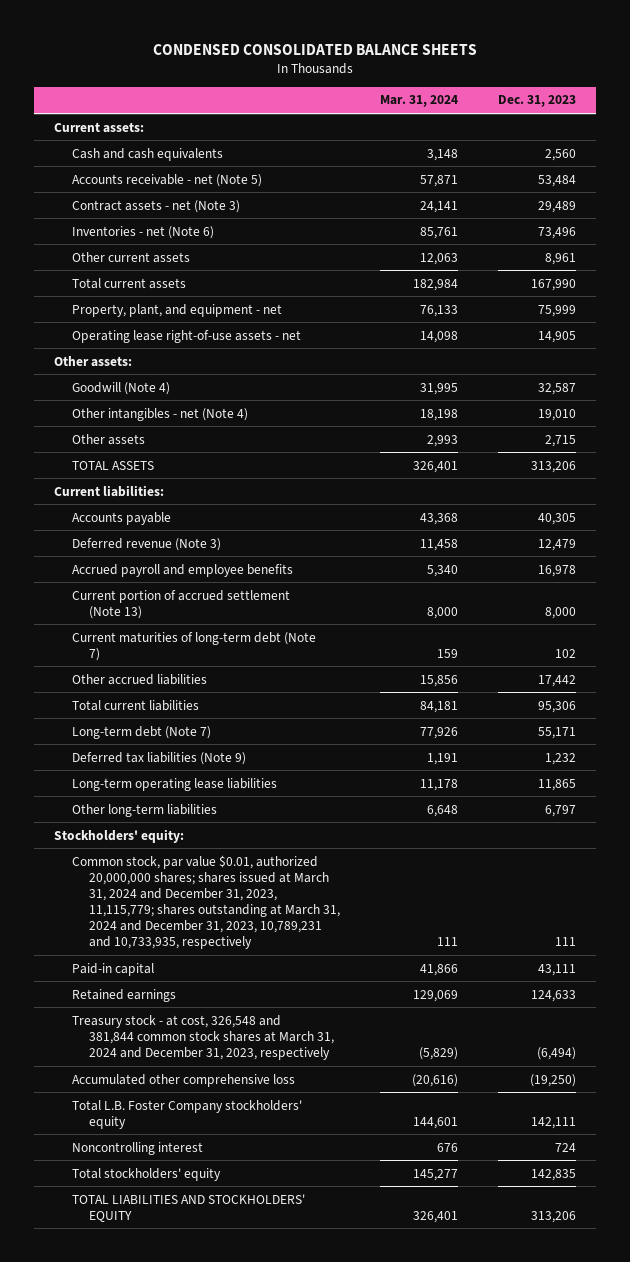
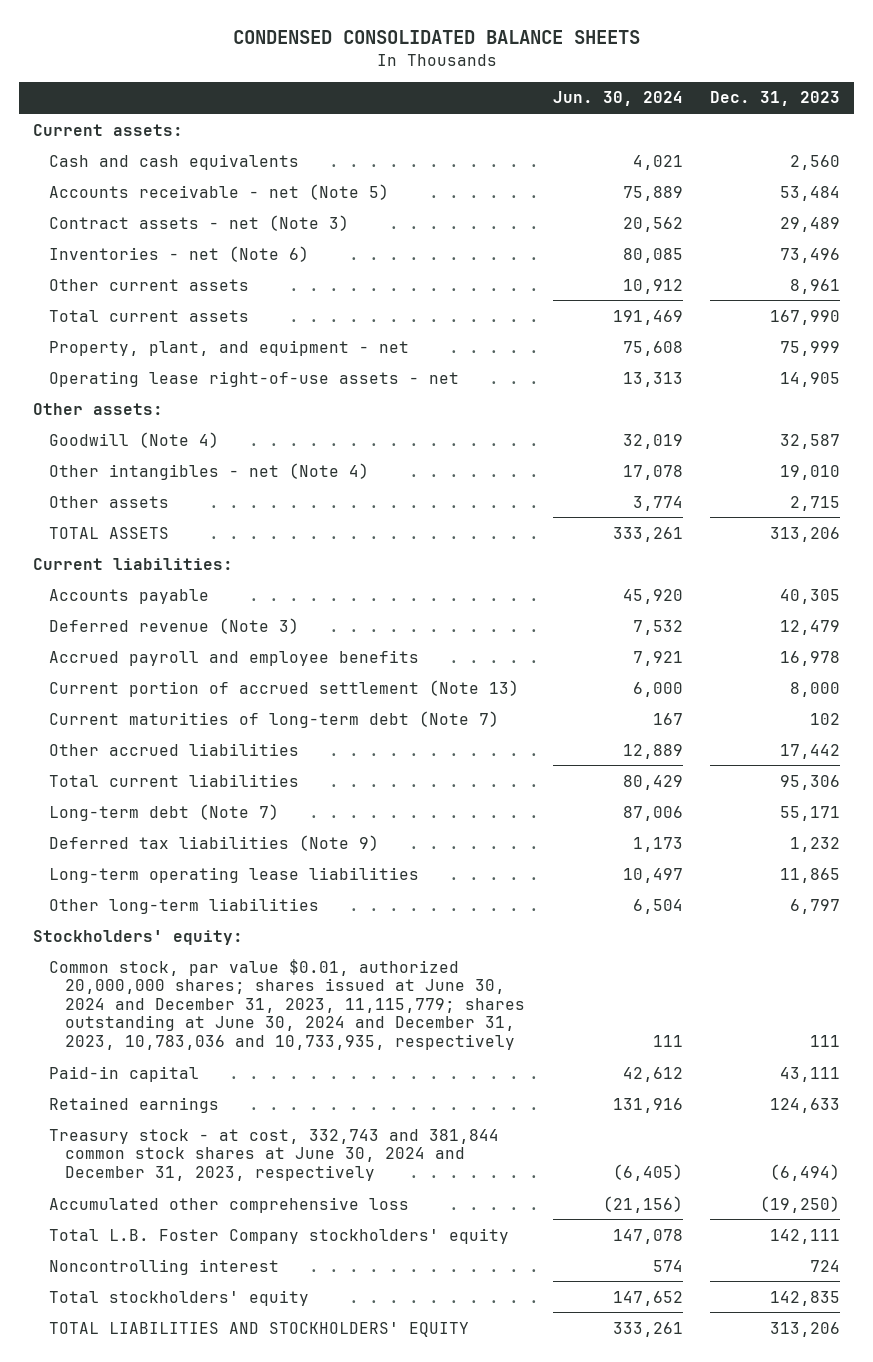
[380,95,459,108] Mar. 31, 2024 -> none
none -> [552,91,683,107] Jun. 30, 2024
[71,854,341,950] Common stock, par value $0.01, authorized 20,000,000 shares; shares issued at March 31, 2024 and December 31, 2023, 11,115,779; shares outstanding at March 31, 2024 and December 31, 2023, 10,789,231 and 10,733,935, respectively -> [48,958,525,1051] Common stock, par value $0.01, authorized 20,000,000 shares; shares issued at June 30, 2024 and December 31, 2023, 11,115,779; shares outstanding at June 30, 2024 and December 31, 2023, 10,783,036 and 10,733,935, respectively
[71,1014,335,1060] Treasury stock - at cost, 326,548 and 381,844 common stock shares at March 31, 2024 and December 31, 2023, respectively -> [48,1128,499,1181] Treasury stock - at cost, 332,743 and 381,844 common stock shares at June 30, 2024 and December 31, 2023, respectively

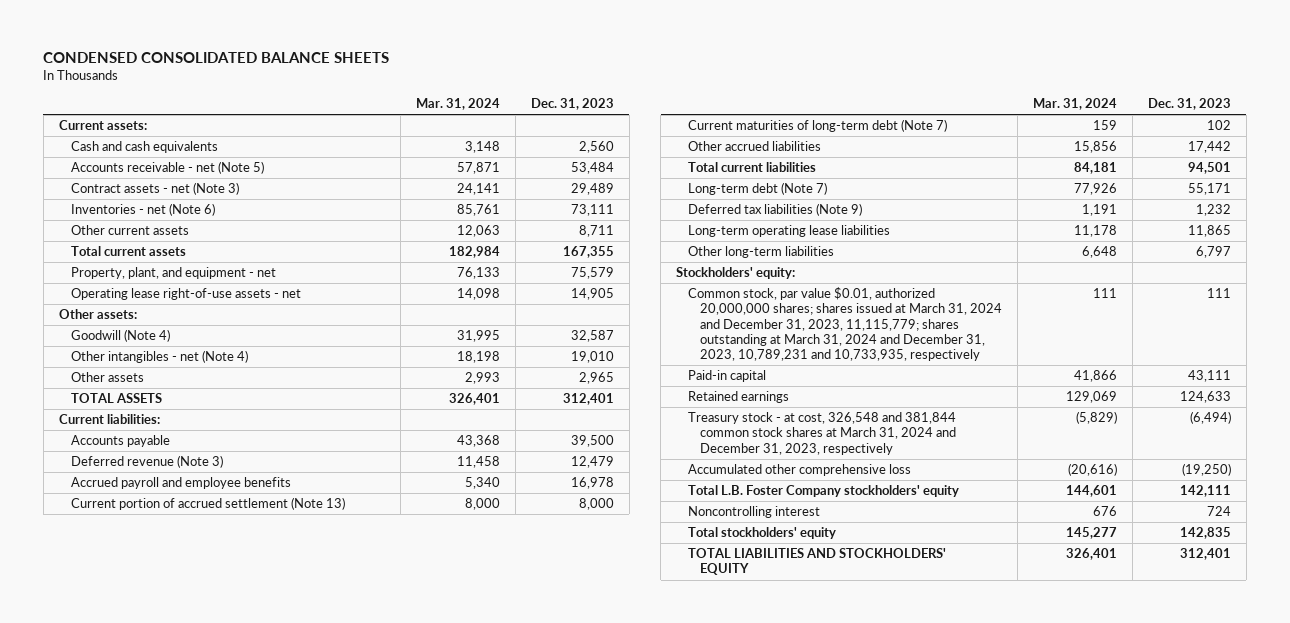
[552,91,683,107] Jun. 30, 2024 -> none
none -> [415,97,500,110] Mar. 31, 2024
[780,247,841,263] 73,496 -> [570,204,614,217] 73,111
[790,278,841,294] 8,961 -> [578,225,614,238] 8,711
[770,309,841,325] 167,990 -> [562,246,614,259] 167,355
[780,340,841,356] 75,999 -> [570,267,614,280] 75,579
[790,495,841,511] 2,715 -> [578,372,614,385] 2,965
[770,526,841,542] 313,206 -> [562,393,614,406] 312,401
[780,588,841,604] 40,305 -> [570,435,614,448] 39,500
[780,774,841,790] 95,306 -> [1188,162,1232,175] 94,501
[48,958,525,1051] Common stock, par value $0.01, authorized 20,000,000 shares; shares issued at June 30, 2024 and December 31, 2023, 11,115,779; shares outstanding at June 30, 2024 and December 31, 2023, 10,783,036 and 10,733,935, respectively -> [688,287,1003,361] Common stock, par value $0.01, authorized 20,000,000 shares; shares issued at March 31, 2024 and December 31, 2023, 11,115,779; shares outstanding at March 31, 2024 and December 31, 2023, 10,789,231 and 10,733,935, respectively
[48,1128,499,1181] Treasury stock - at cost, 332,743 and 381,844 common stock shares at June 30, 2024 and December 31, 2023, respectively -> [688,412,957,455] Treasury stock - at cost, 326,548 and 381,844 common stock shares at March 31, 2024 and December 31, 2023, respectively
[770,1321,841,1337] 313,206 -> [1180,548,1232,561] 312,401

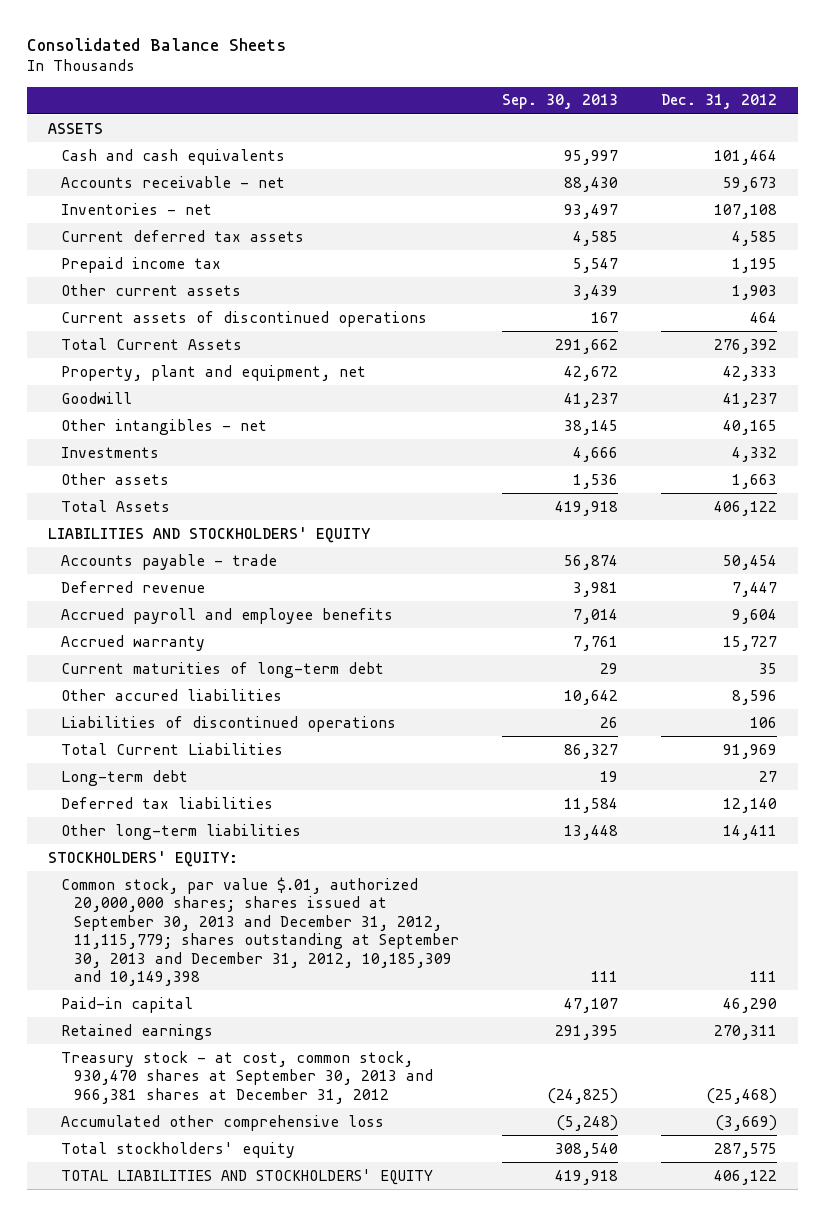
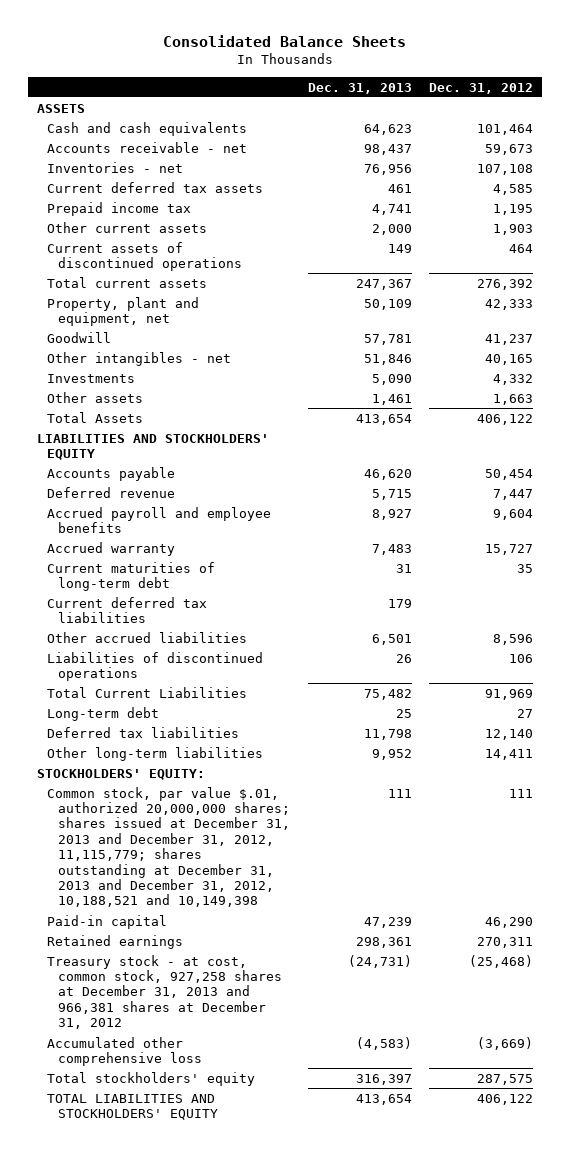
[502,94,619,110] Sep. 30, 2013 -> none
none -> [307,82,412,94] Dec. 31, 2013
[61,337,243,350] Total Current Assets -> [47,276,208,288] Total current assets
[61,553,278,570] Accounts payable - trade -> [47,466,176,481] Accounts payable
none -> [47,596,208,623] Current deferred tax liabilities
[61,688,283,701] Other accured liabilities -> [47,631,248,643] Other accrued liabilities
[61,876,460,987] Common stock, par value $.01, authorized 20,000,000 shares; shares issued at September 30, 2013 and December 31, 2012, 11,115,779; shares outstanding at September 30, 2013 and December 31, 2012, 10,185,309 and 10,149,398 -> [47,786,291,908] Common stock, par value $.01, authorized 20,000,000 shares; shares issued at December 31, 2013 and December 31, 2012, 11,115,779; shares outstanding at December 31, 2013 and December 31, 2012, 10,188,521 and 10,149,398
[61,1050,434,1104] Treasury stock - at cost, common stock, 930,470 shares at September 30, 2013 and 966,381 shares at December 31, 2012 -> [47,954,283,1030] Treasury stock - at cost, common stock, 927,258 shares at December 31, 2013 and 966,381 shares at December 31, 2012

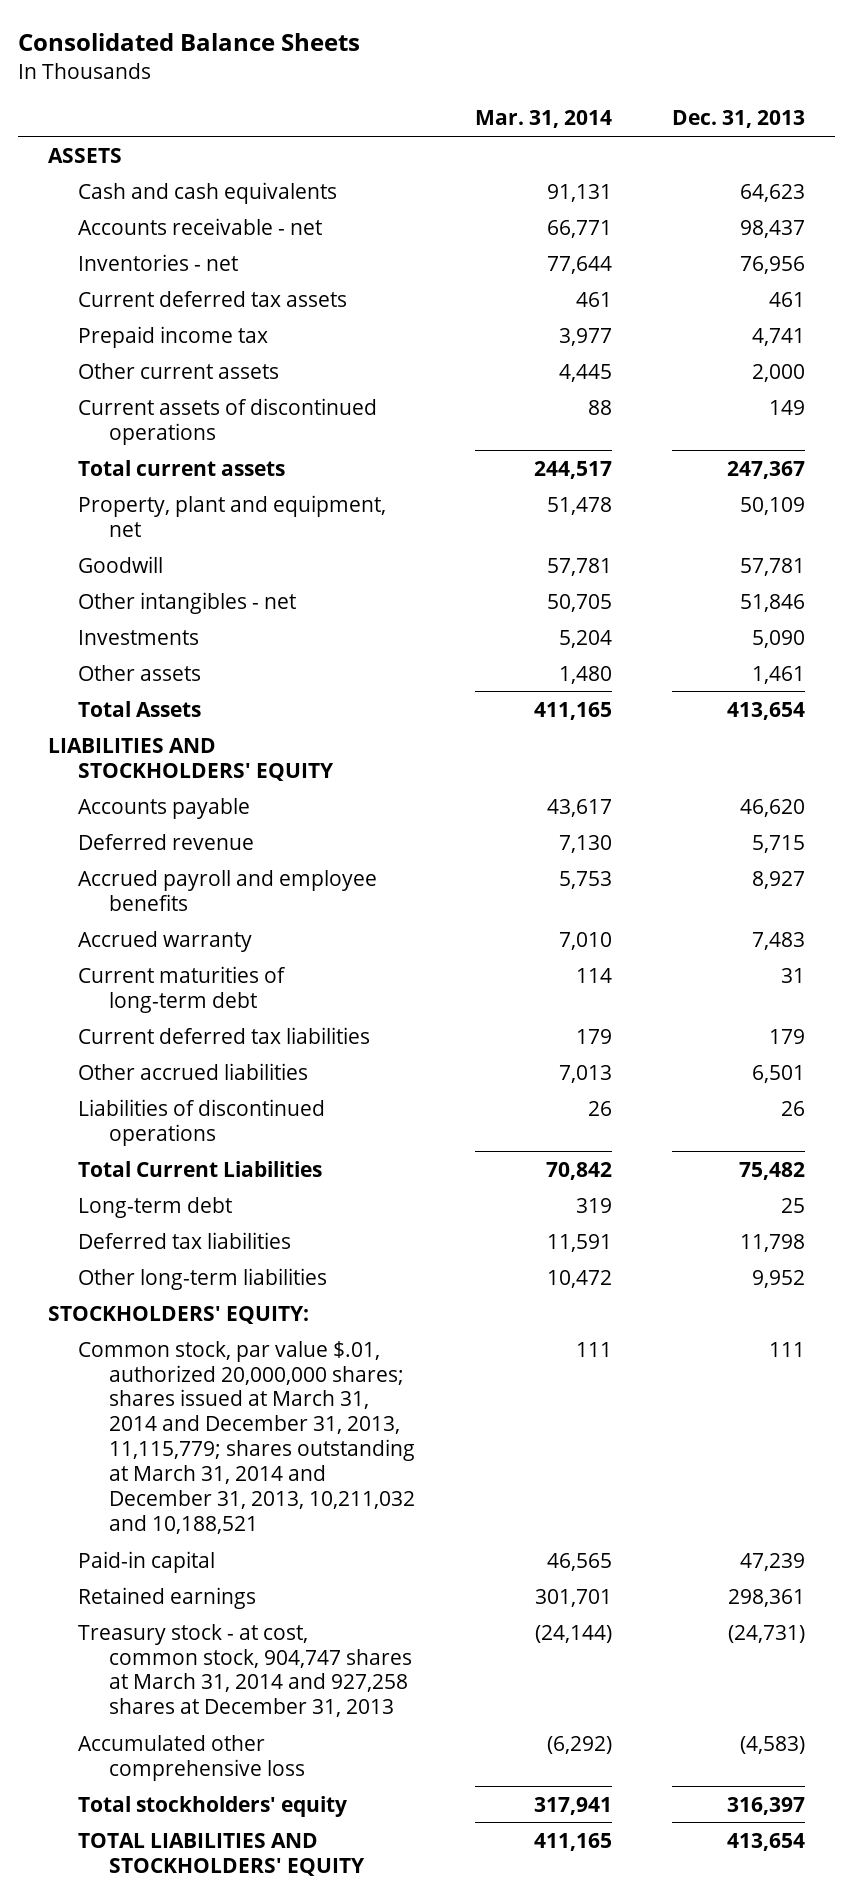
[429,82,534,94] Dec. 31, 2012 -> none
none -> [475,110,613,129] Mar. 31, 2014
[47,786,291,908] Common stock, par value $.01, authorized 20,000,000 shares; shares issued at December 31, 2013 and December 31, 2012, 11,115,779; shares outstanding at December 31, 2013 and December 31, 2012, 10,188,521 and 10,149,398 -> [78,1340,415,1535] Common stock, par value $.01, authorized 20,000,000 shares; shares issued at March 31, 2014 and December 31, 2013, 11,115,779; shares outstanding at March 31, 2014 and December 31, 2013, 10,211,032 and 10,188,521
[47,954,283,1030] Treasury stock - at cost, common stock, 927,258 shares at December 31, 2013 and 966,381 shares at December 31, 2012 -> [78,1623,412,1718] Treasury stock - at cost, common stock, 904,747 shares at March 31, 2014 and 927,258 shares at December 31, 2013

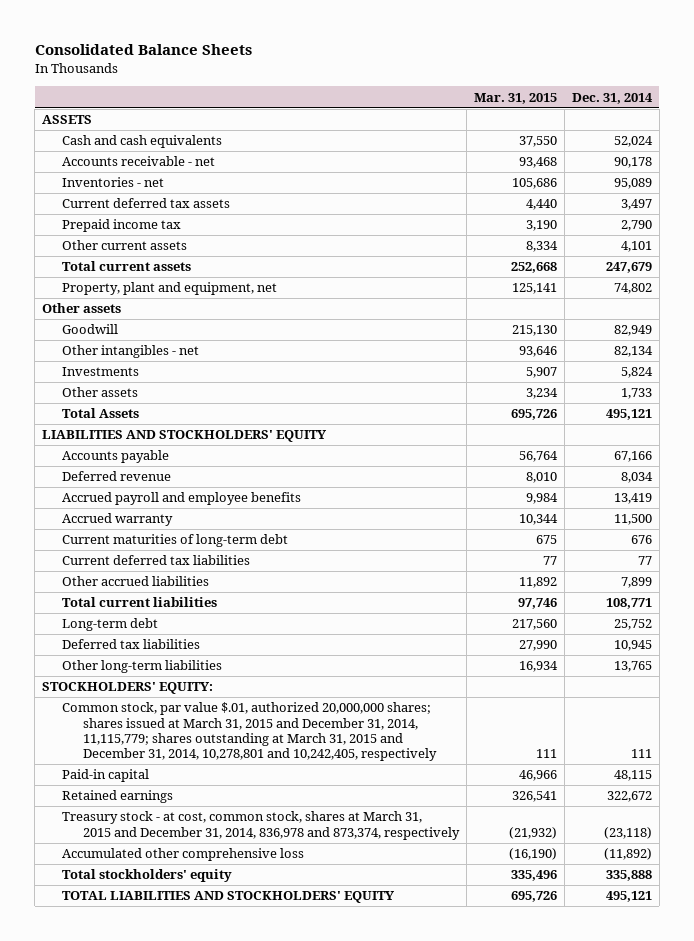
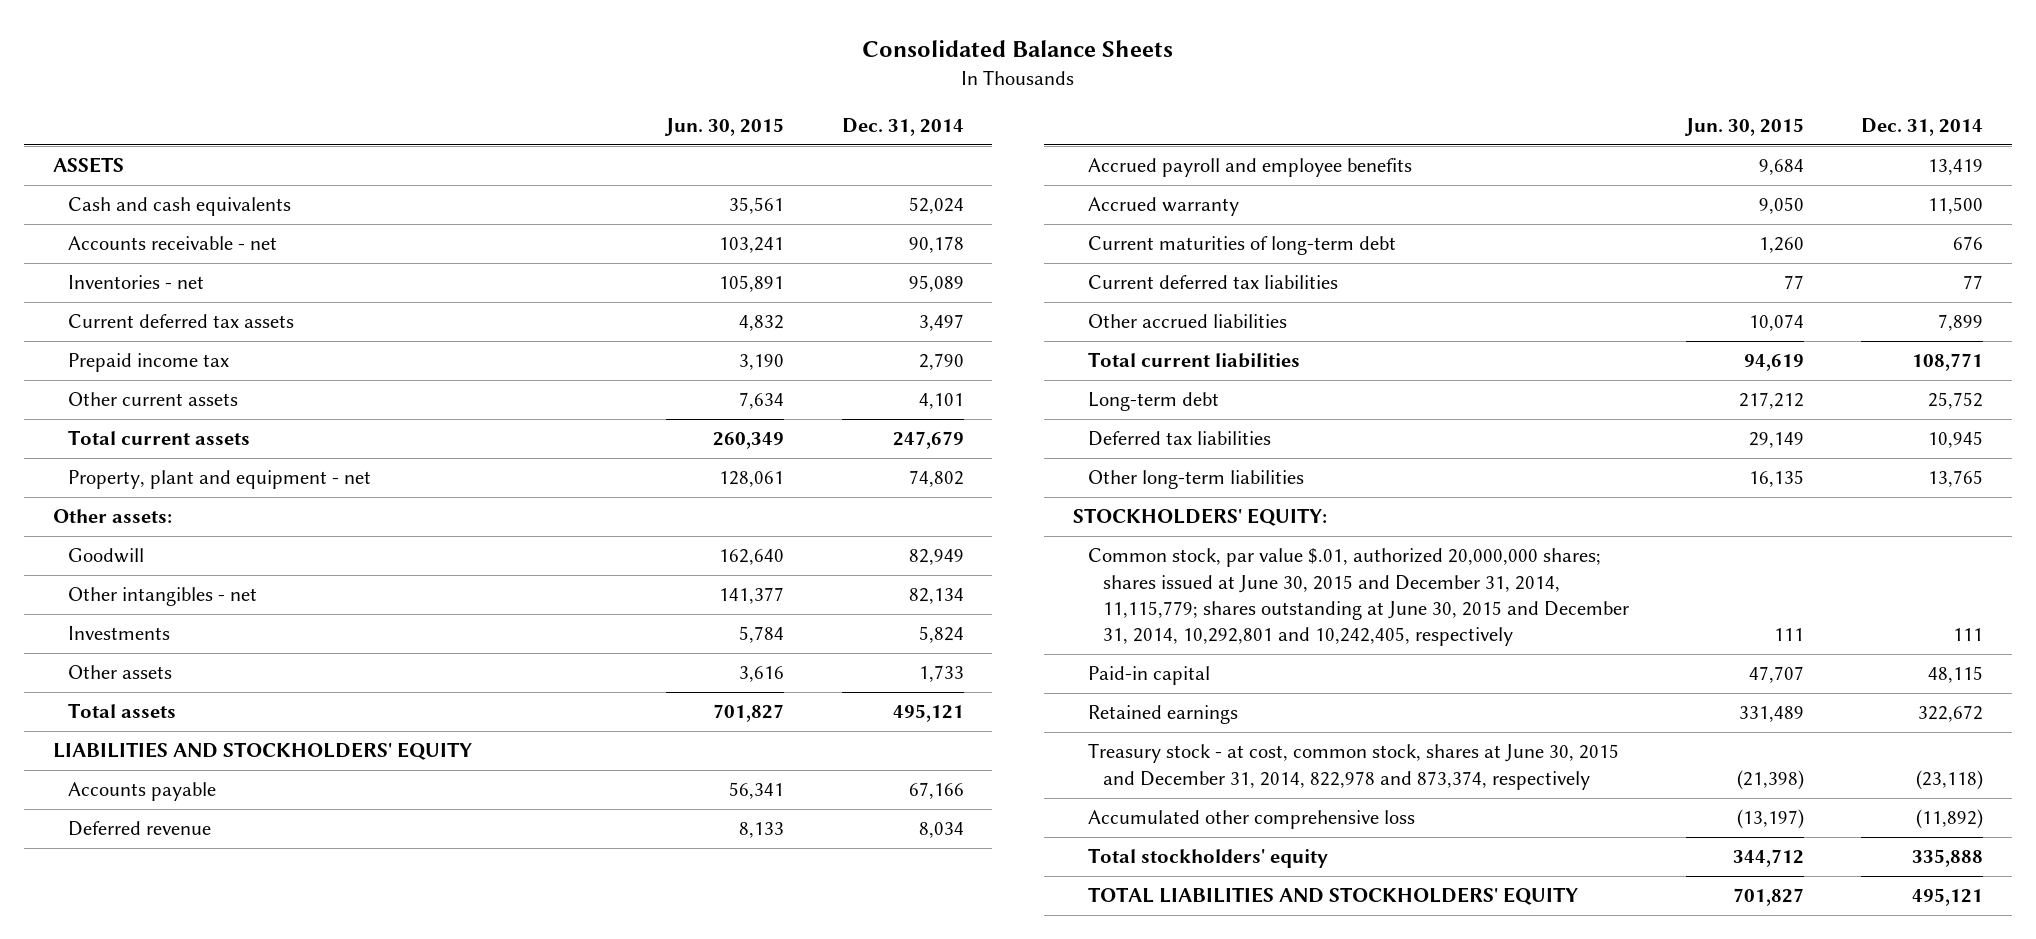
[473,92,557,104] Mar. 31, 2015 -> none
none -> [664,117,785,136] Jun. 30, 2015
[62,282,278,296] Property, plant and equipment, net -> [68,470,372,490] Property, plant and equipment - net
[42,303,122,314] Other assets -> [53,509,173,524] Other assets:
[62,408,140,419] Total Assets -> [68,703,177,719] Total assets
[62,702,437,762] Common stock, par value $.01, authorized 20,000,000 shares; shares issued at March 31, 2015 and December 31, 2014, 11,115,779; shares outstanding at March 31, 2015 and December 31, 2014, 10,278,801 and 10,242,405, respectively -> [1087,548,1629,647] Common stock, par value $.01, authorized 20,000,000 shares; shares issued at June 30, 2015 and December 31, 2014, 11,115,779; shares outstanding at June 30, 2015 and December 31, 2014, 10,292,801 and 10,242,405, respectively
[62,811,460,840] Treasury stock - at cost, common stock, shares at March 31, 2015 and December 31, 2014, 836,978 and 873,374, respectively -> [1087,743,1619,790] Treasury stock - at cost, common stock, shares at June 30, 2015 and December 31, 2014, 822,978 and 873,374, respectively

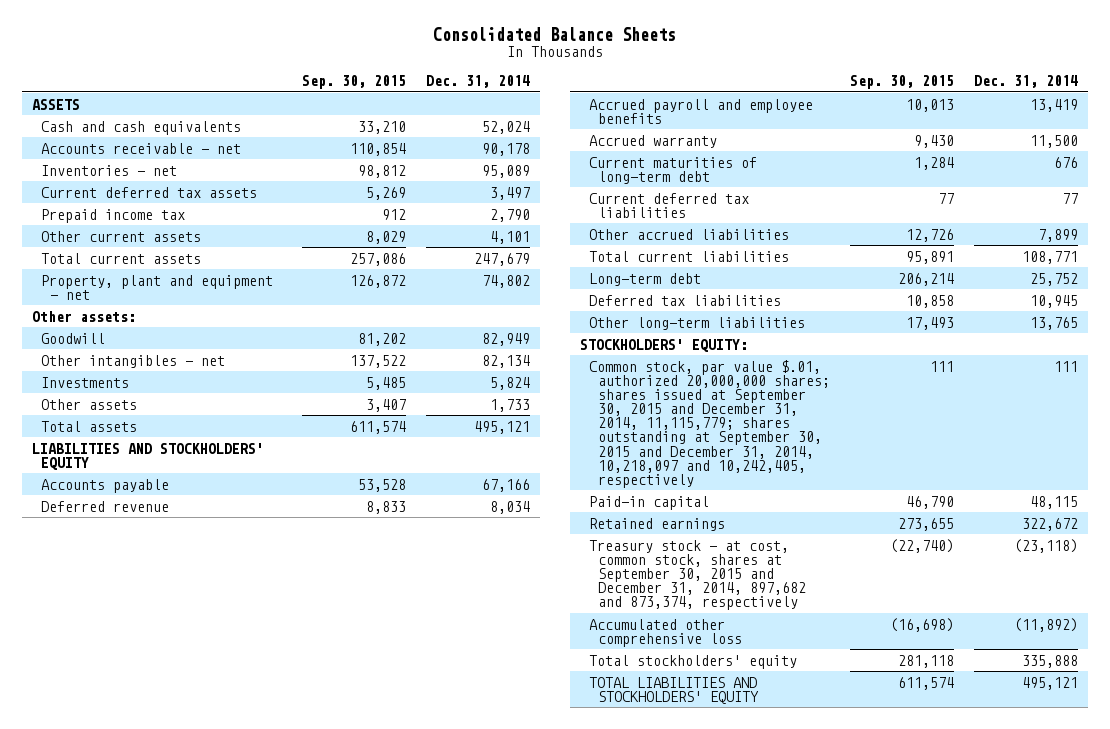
[664,117,785,136] Jun. 30, 2015 -> none
none -> [301,75,406,90] Sep. 30, 2015
[1087,548,1629,647] Common stock, par value $.01, authorized 20,000,000 shares; shares issued at June 30, 2015 and December 31, 2014, 11,115,779; shares outstanding at June 30, 2015 and December 31, 2014, 10,292,801 and 10,242,405, respectively -> [589,359,831,488] Common stock, par value $.01, authorized 20,000,000 shares; shares issued at September 30, 2015 and December 31, 2014, 11,115,779; shares outstanding at September 30, 2015 and December 31, 2014, 10,218,097 and 10,242,405, respectively
[1087,743,1619,790] Treasury stock - at cost, common stock, shares at June 30, 2015 and December 31, 2014, 822,978 and 873,374, respectively -> [589,539,807,611] Treasury stock - at cost, common stock, shares at September 30, 2015 and December 31, 2014, 897,682 and 873,374, respectively

